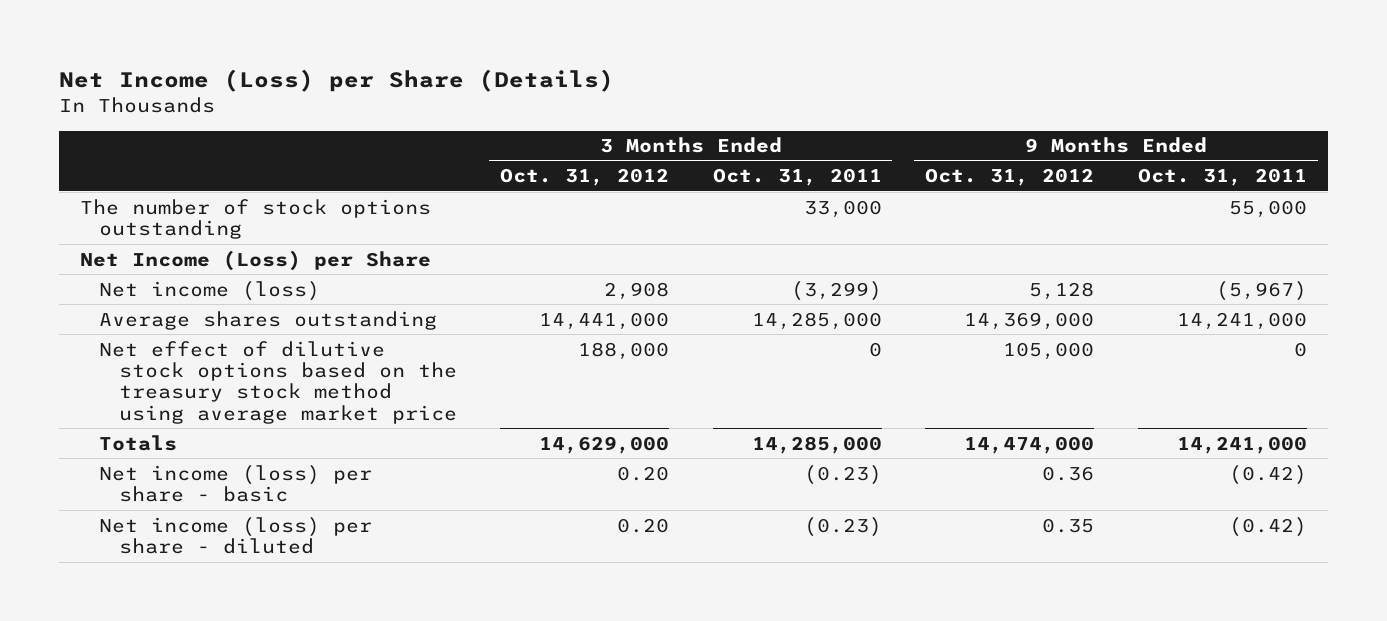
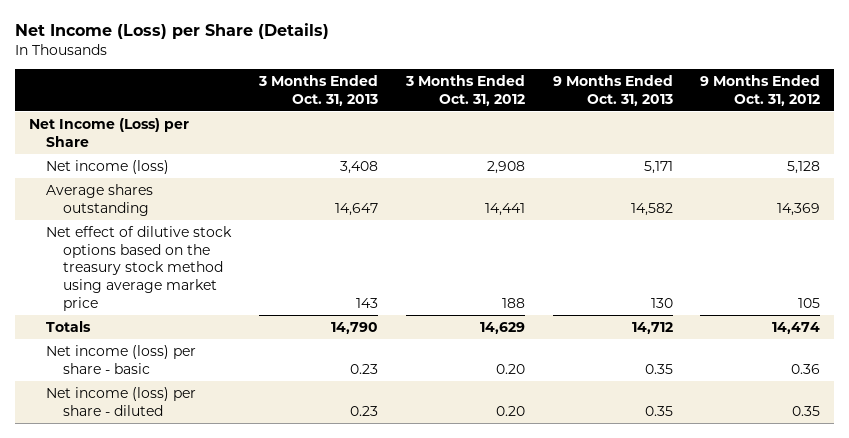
[712,168,882,187] Oct. 31, 2011 -> none
[1137,168,1307,187] Oct. 31, 2011 -> none
none -> [257,74,378,106] 3 Months Ended Oct. 31, 2013
none -> [552,74,673,106] 9 Months Ended Oct. 31, 2013
[80,198,432,239] The number of stock options outstanding -> none
[539,311,670,330] 14,441,000 -> [484,202,525,216] 14,441
[964,311,1095,330] 14,369,000 -> [777,202,821,216] 14,369
[578,341,670,360] 188,000 -> [501,298,525,309] 188
[1003,341,1095,360] 105,000 -> [798,298,821,309] 105
[539,435,670,454] 14,629,000 -> [479,321,525,334] 14,629
[964,435,1095,454] 14,474,000 -> [772,321,821,334] 14,474

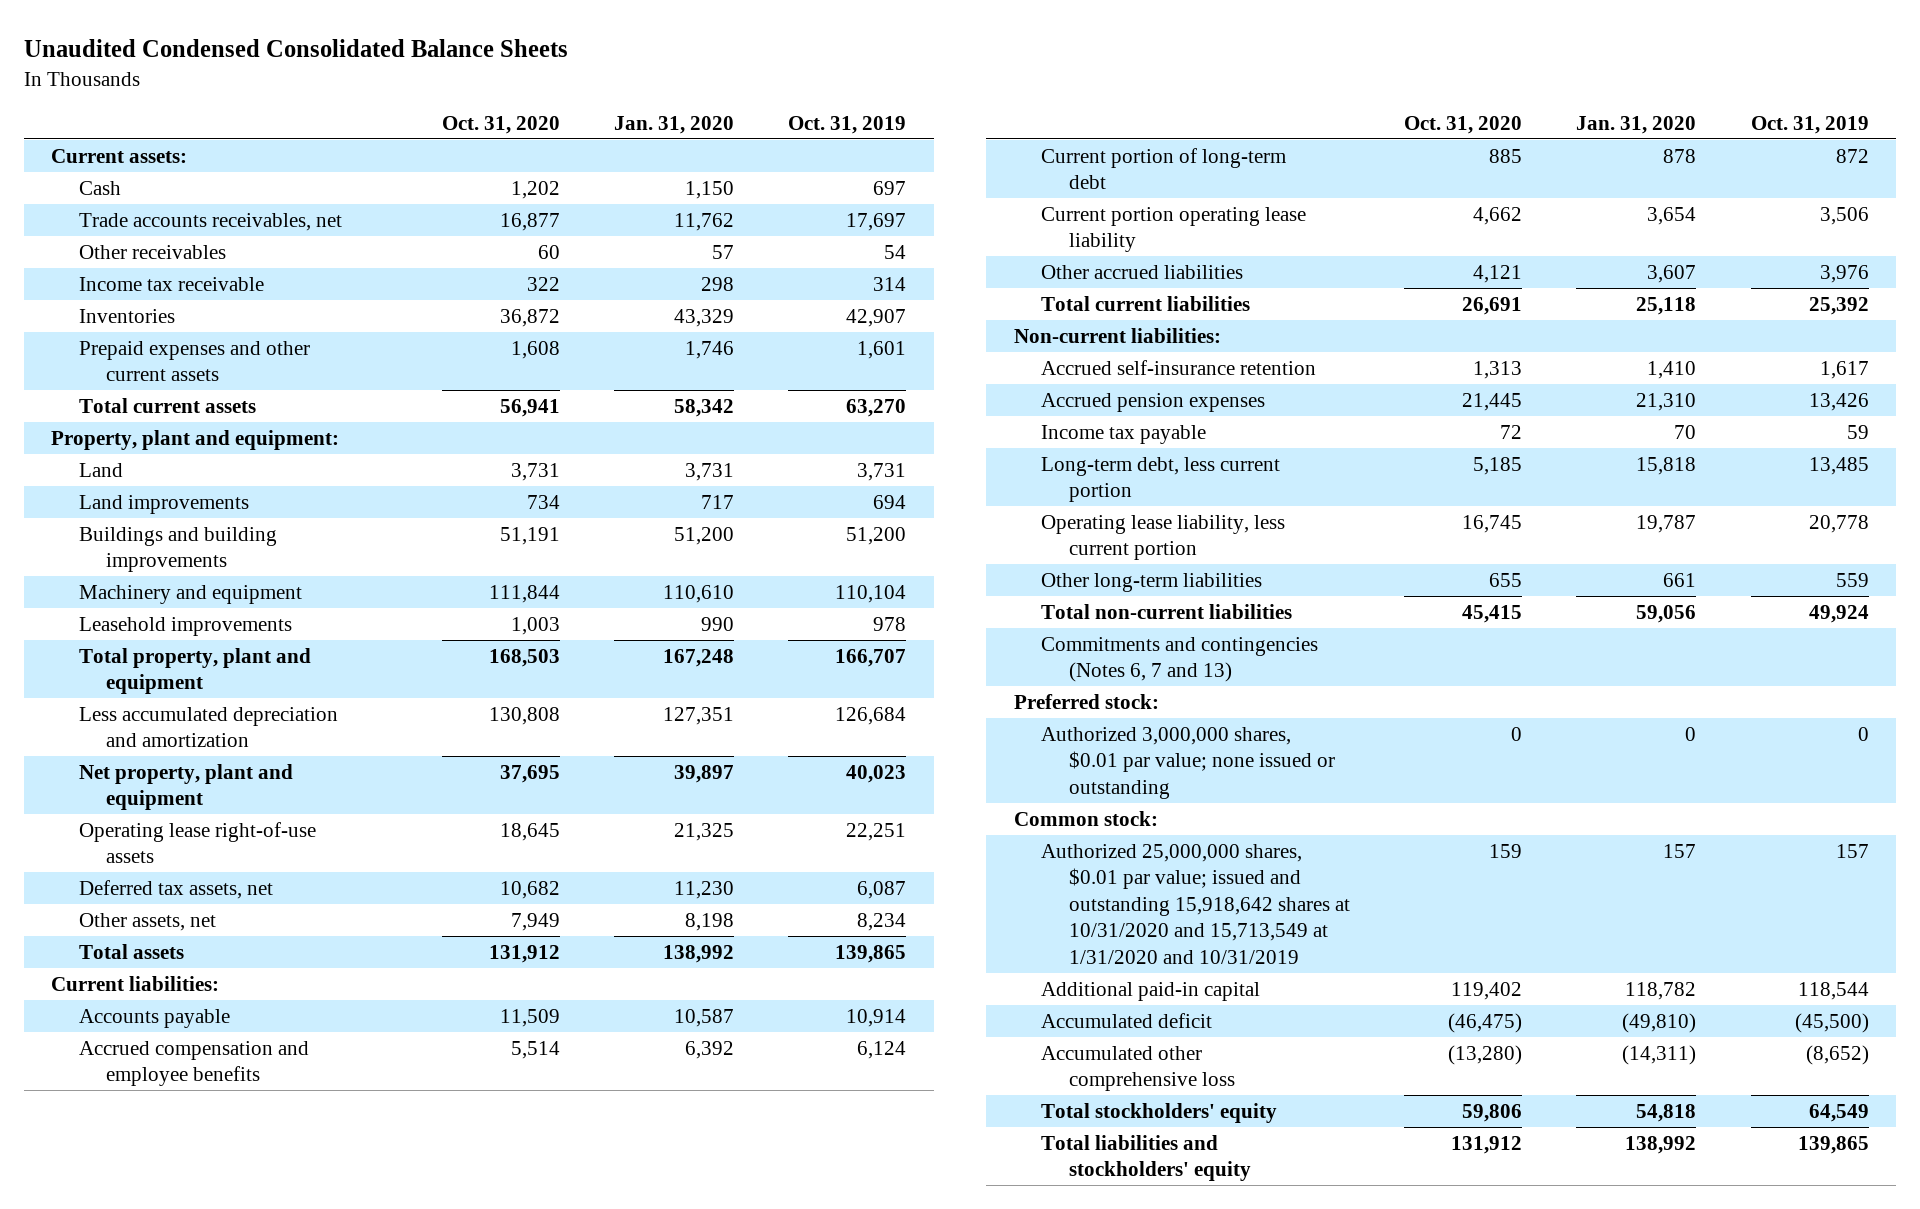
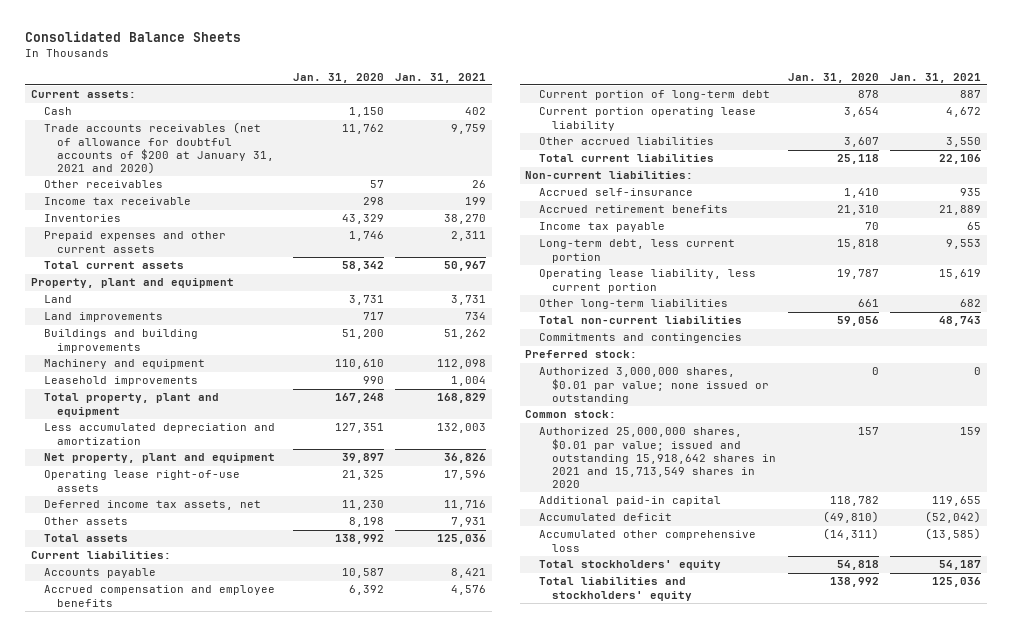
[24,39,569,58] Unaudited Condensed Consolidated Balance Sheets -> [24,31,241,43] Consolidated Balance Sheets
[441,115,560,134] Oct. 31, 2020 -> none
[788,115,907,134] Oct. 31, 2019 -> none
none -> [395,72,487,83] Jan. 31, 2021
[78,212,342,231] Trade accounts receivables, net -> [44,122,275,174] Trade accounts receivables (net of allowance for doubtful accounts of $200 at January 31, 2021 and 2020)
[51,429,340,450] Property, plant and equipment: -> [30,278,234,289] Property, plant and equipment
[78,879,273,899] Deferred tax assets, net -> [44,500,262,511] Deferred income tax assets, net
[78,912,216,931] Other assets, net -> [44,517,129,526] Other assets
[1041,359,1317,375] Accrued self-insurance retention -> [538,188,693,197] Accrued self-insurance
[1041,392,1266,412] Accrued pension expenses -> [538,205,728,214] Accrued retirement benefits
[1041,636,1319,683] Commitments and contingencies (Notes 6, 7 and 13) -> [538,333,742,344] Commitments and contingencies
[1041,843,1350,964] Authorized 25,000,000 shares, $0.01 par value; issued and outstanding 15,918,642 shares at 10/31/2020 and 15,713,549 at 1/31/2020 and 10/31/2019 -> [538,427,777,488] Authorized 25,000,000 shares, $0.01 par value; issued and outstanding 15,918,642 shares in 2021 and 15,713,549 shares in 2020

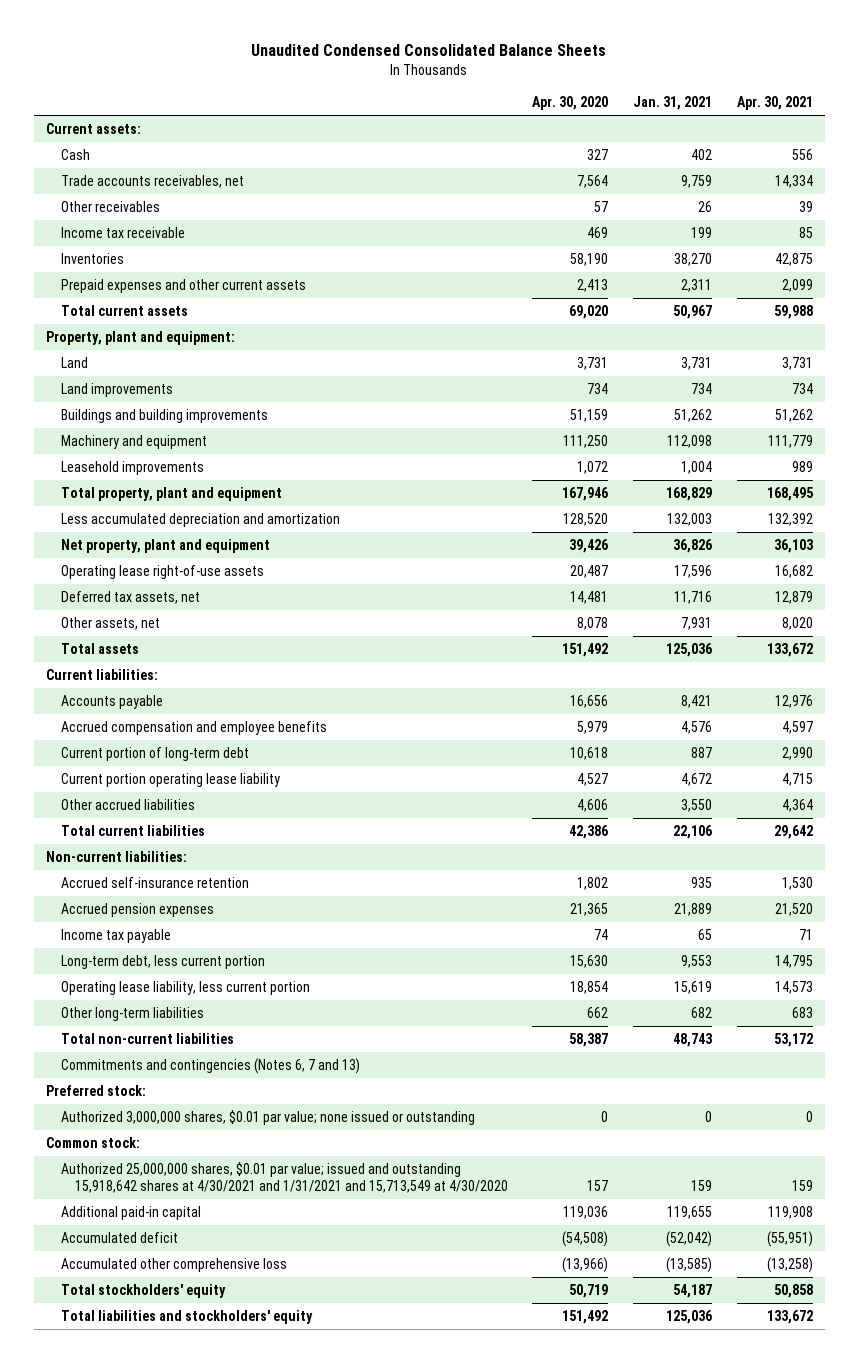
[24,31,241,43] Consolidated Balance Sheets -> [251,43,607,56] Unaudited Condensed Consolidated Balance Sheets
[292,72,384,83] Jan. 31, 2020 -> none
none -> [532,95,609,110] Apr. 30, 2020
none -> [736,95,813,110] Apr. 30, 2021
[44,122,275,174] Trade accounts receivables (net of allowance for doubtful accounts of $200 at January 31, 2021 and 2020) -> [60,175,244,189] Trade accounts receivables, net
[30,278,234,289] Property, plant and equipment -> [46,331,236,346] Property, plant and equipment:
[44,500,262,511] Deferred income tax assets, net -> [60,591,200,605] Deferred tax assets, net
[44,517,129,526] Other assets -> [60,617,160,631] Other assets, net
[538,188,693,197] Accrued self-insurance -> [60,877,249,889] Accrued self-insurance retention
[538,205,728,214] Accrued retirement benefits -> [60,903,214,918] Accrued pension expenses
[538,333,742,344] Commitments and contingencies -> [60,1058,360,1075] Commitments and contingencies (Notes 6, 7 and 13)
[538,427,777,488] Authorized 25,000,000 shares, $0.01 par value; issued and outstanding 15,918,642 shares in 2021 and 15,713,549 shares in 2020 -> [60,1162,508,1193] Authorized 25,000,000 shares, $0.01 par value; issued and outstanding 15,918,642 shares at 4/30/2021 and 1/31/2021 and 15,713,549 at 4/30/2020

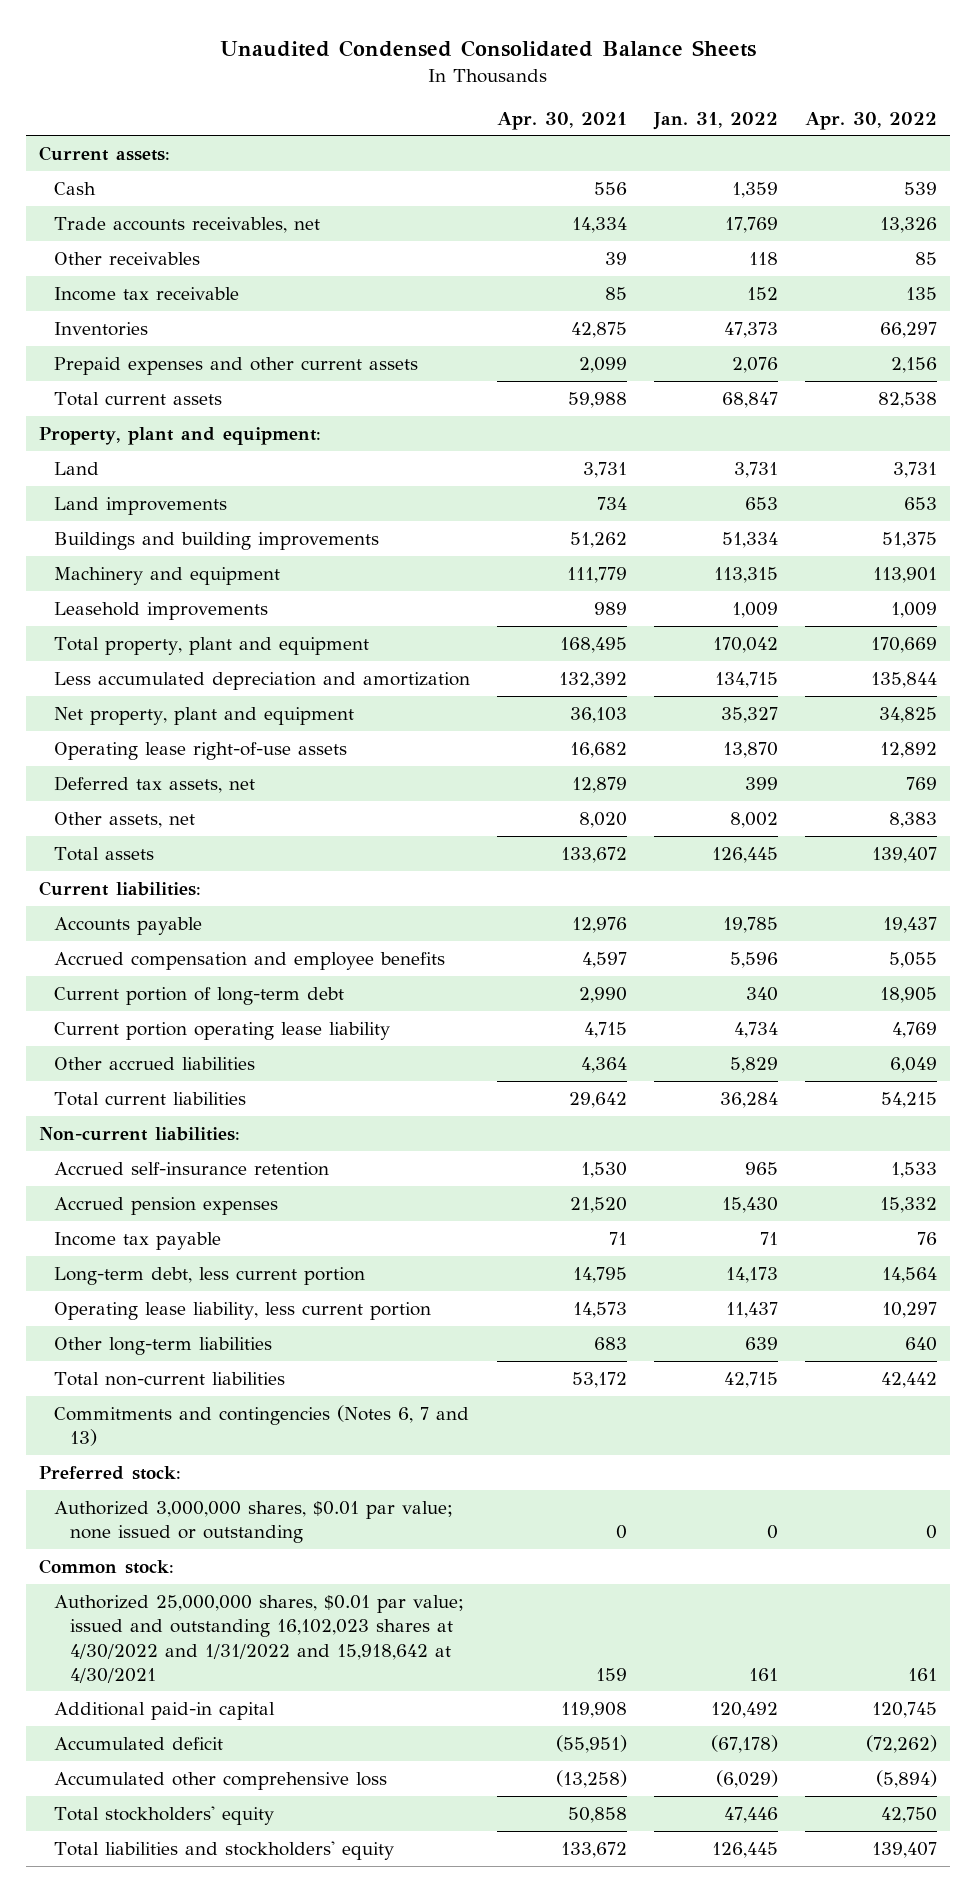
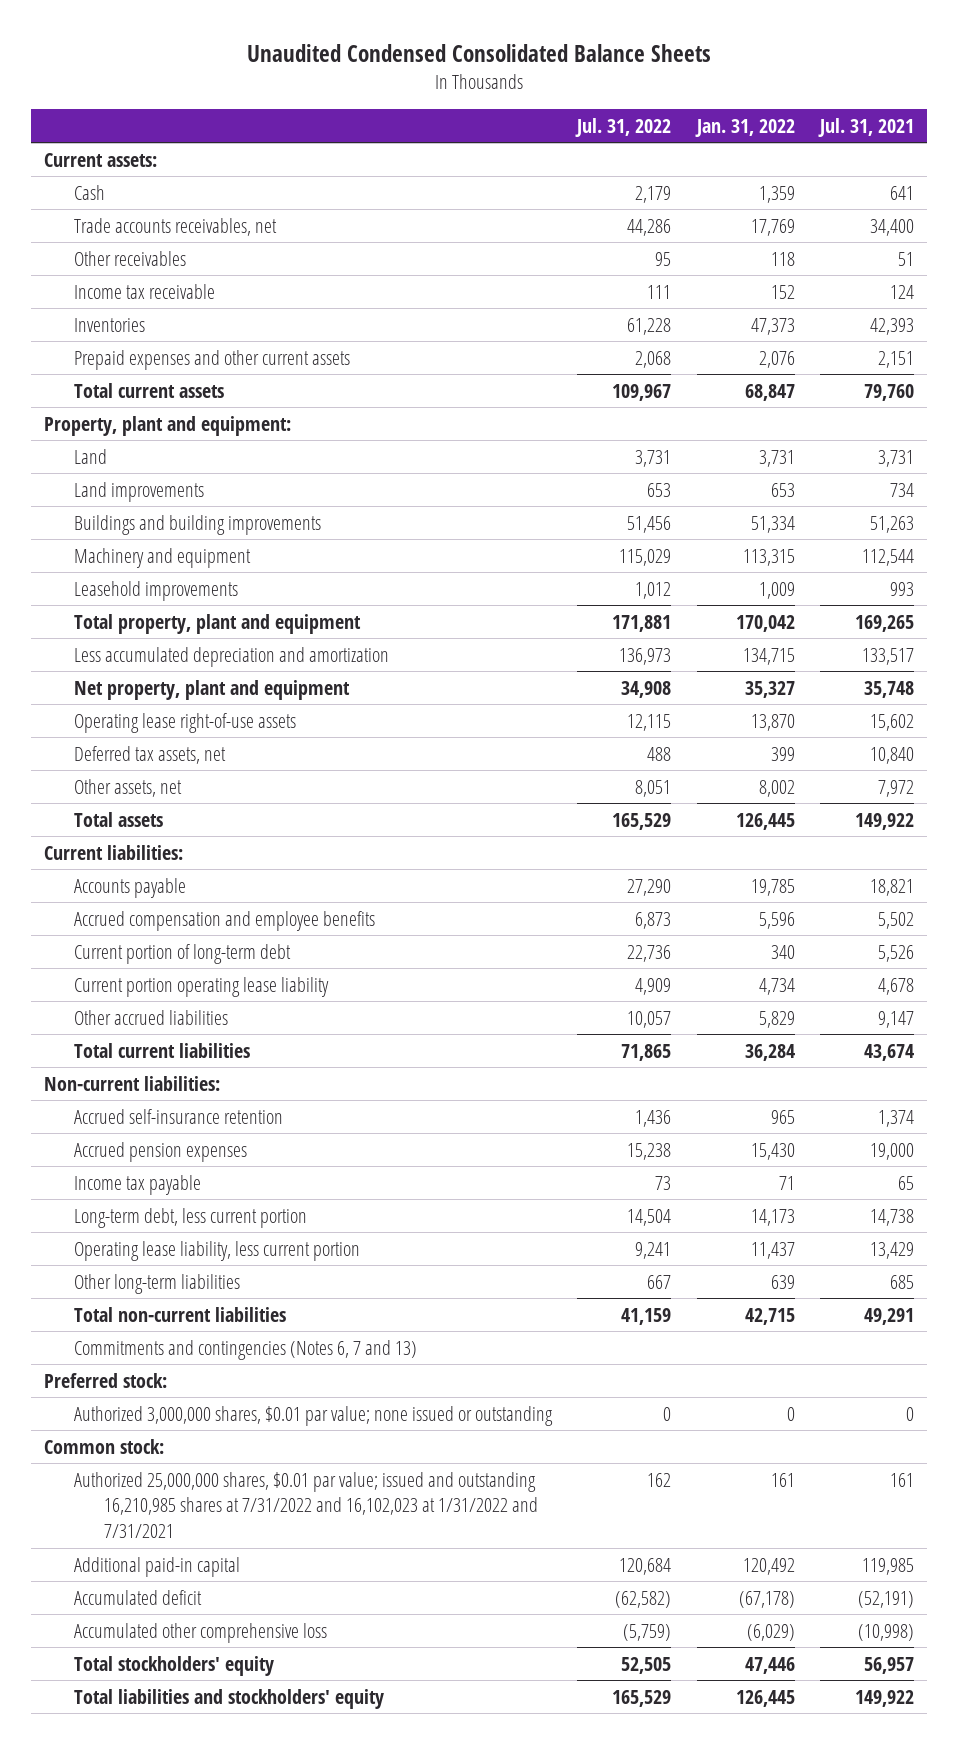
[497,111,628,130] Apr. 30, 2021 -> none
[804,111,937,130] Apr. 30, 2022 -> none
none -> [575,117,672,137] Jul. 31, 2022
none -> [818,117,915,137] Jul. 31, 2021
[54,1594,465,1683] Authorized 25,000,000 shares, $0.01 par value; issued and outstanding 16,102,023 shares at 4/30/2022 and 1/31/2022 and 15,918,642 at 4/30/2021 -> [73,1471,538,1539] Authorized 25,000,000 shares, $0.01 par value; issued and outstanding 16,210,985 shares at 7/31/2022 and 16,102,023 at 1/31/2022 and 7/31/2021

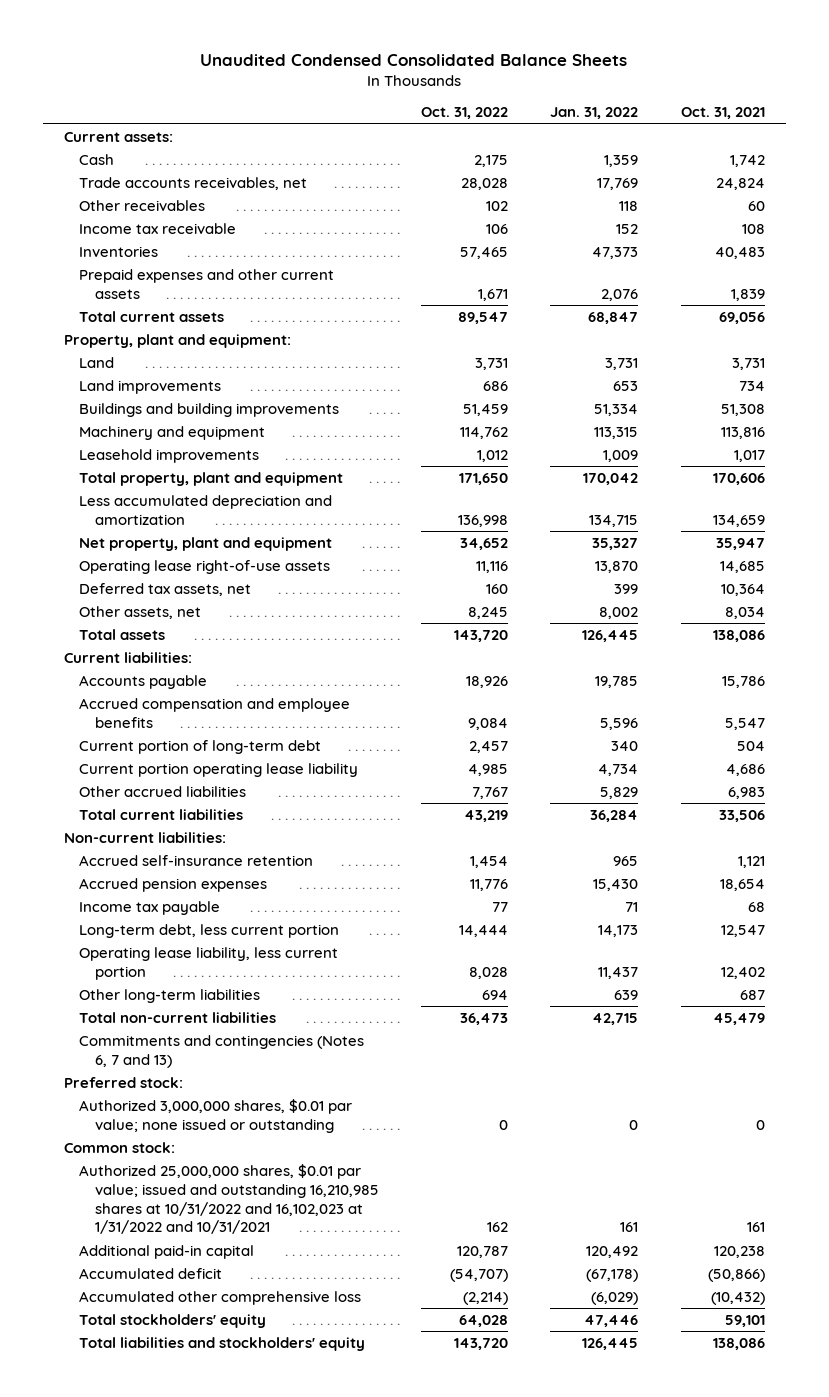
[575,117,672,137] Jul. 31, 2022 -> none
[818,117,915,137] Jul. 31, 2021 -> none
none -> [421,107,509,120] Oct. 31, 2022
none -> [680,107,765,120] Oct. 31, 2021
[73,1471,538,1539] Authorized 25,000,000 shares, $0.01 par value; issued and outstanding 16,210,985 shares at 7/31/2022 and 16,102,023 at 1/31/2022 and 7/31/2021 -> [79,1163,379,1235] Authorized 25,000,000 shares, $0.01 par value; issued and outstanding 16,210,985 shares at 10/31/2022 and 16,102,023 at 1/31/2022 and 10/31/2021

